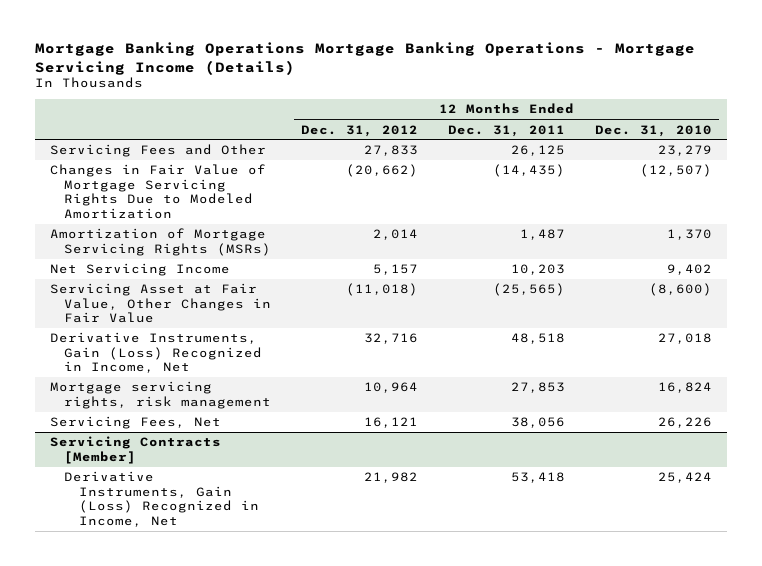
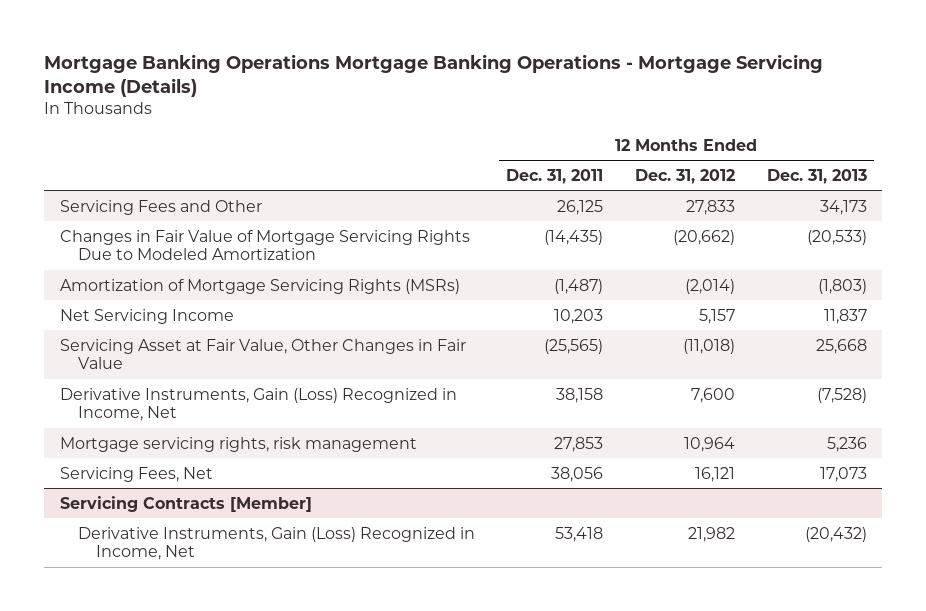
[595,124,713,137] Dec. 31, 2010 -> none
none -> [766,168,867,184] Dec. 31, 2013
[373,229,419,241] 2,014 -> [684,278,735,294] (2,014)
[520,229,566,241] 1,487 -> [554,278,604,294] (1,487)
[364,333,419,345] 32,716 -> [690,387,735,403] 7,600
[511,333,566,345] 48,518 -> [556,387,604,403] 38,158

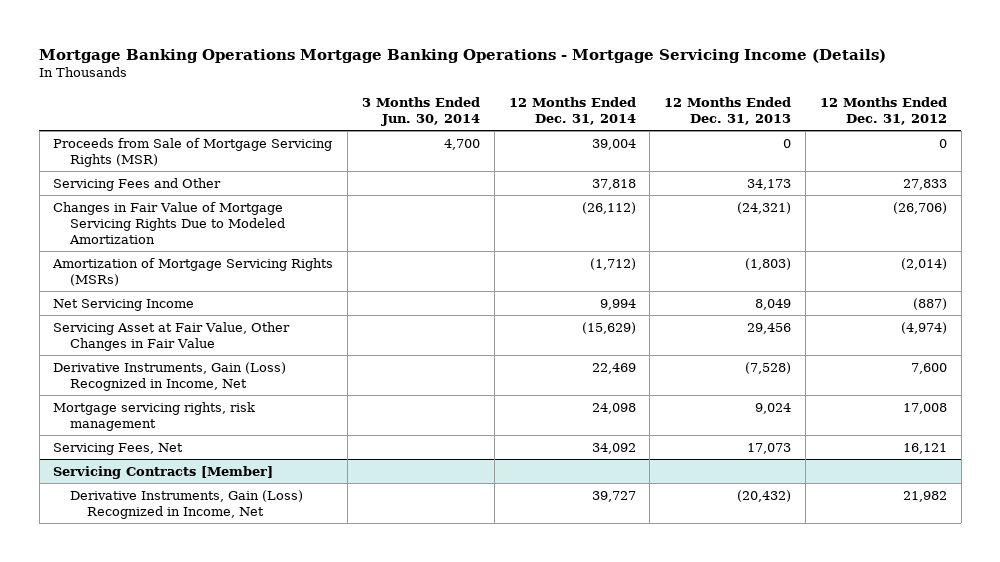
[506,168,604,184] Dec. 31, 2011 -> none
none -> [362,97,481,127] 3 Months Ended Jun. 30, 2014
none -> [508,97,636,126] 12 Months Ended Dec. 31, 2014
none -> [53,137,333,167] Proceeds from Sale of Mortgage Servicing Rights (MSR)
[672,229,735,245] (20,662) -> [892,201,947,214] (26,706)
[806,229,867,245] (20,533) -> [737,201,792,214] (24,321)
[698,308,735,324] 5,157 -> [912,297,947,310] (887)
[823,308,867,324] 11,837 -> [755,298,792,310] 8,049
[682,338,735,354] (11,018) -> [900,321,947,334] (4,974)
[815,338,867,354] 25,668 -> [747,322,792,334] 29,456
[683,436,735,452] 10,964 -> [902,402,947,414] 17,008
[826,436,867,452] 5,236 -> [755,402,792,414] 9,024

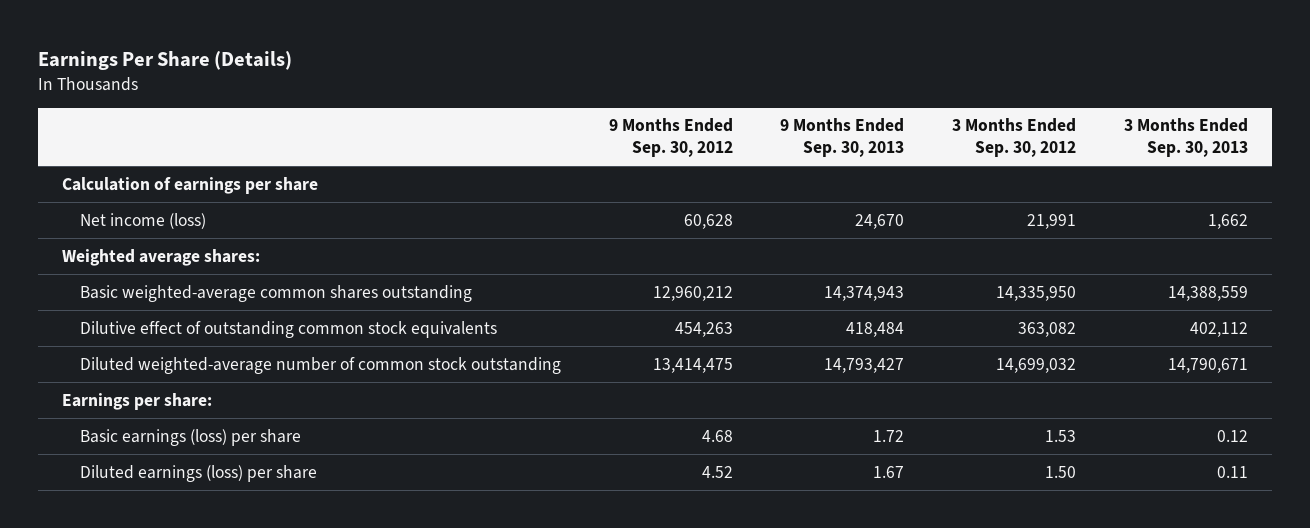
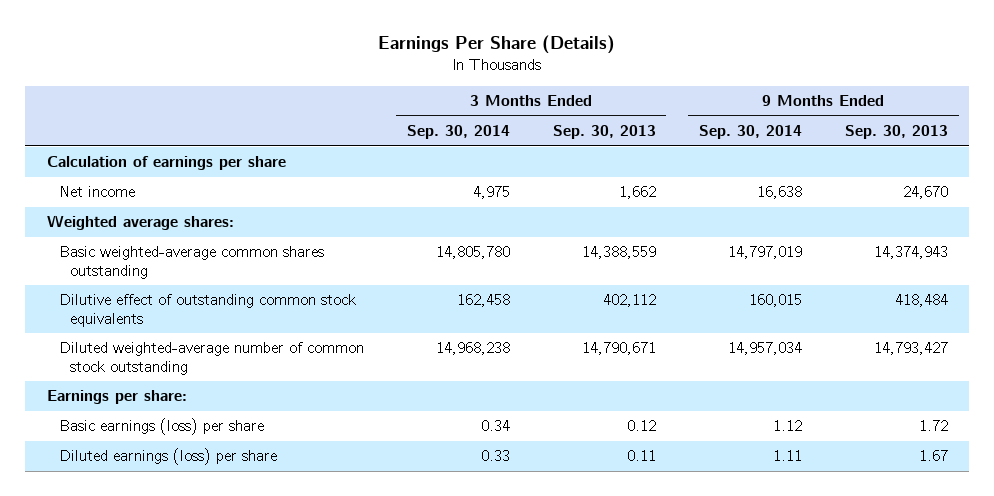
[608,118,733,158] 9 Months Ended Sep. 30, 2012 -> none
[952,118,1077,158] 3 Months Ended Sep. 30, 2012 -> none
none -> [406,124,510,139] Sep. 30, 2014
none -> [698,124,802,139] Sep. 30, 2014
[79,212,206,229] Net income (loss) -> [58,186,135,198] Net income

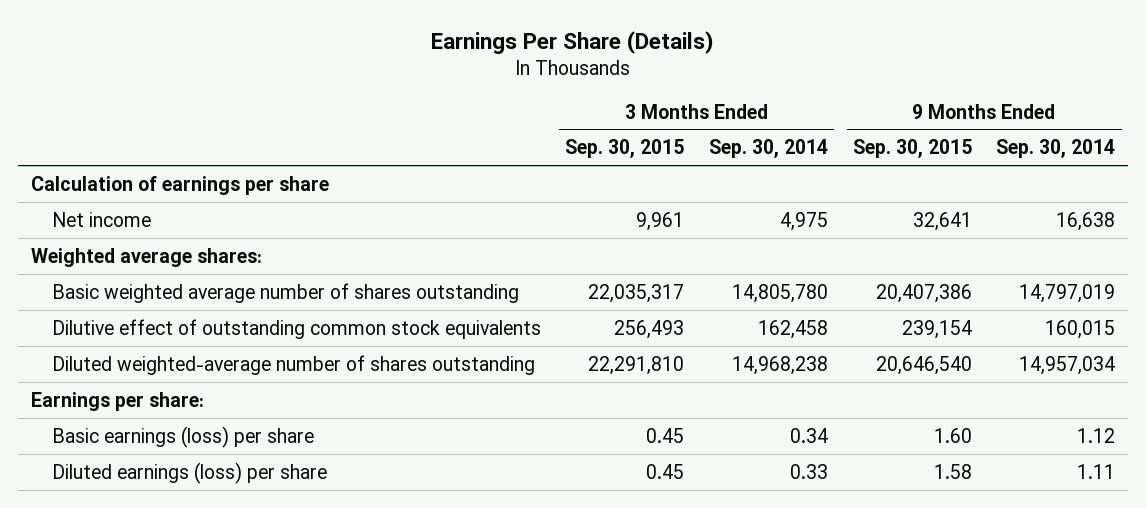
[552,124,656,139] Sep. 30, 2013 -> none
[844,124,948,139] Sep. 30, 2013 -> none
none -> [565,139,685,159] Sep. 30, 2015
none -> [852,139,972,159] Sep. 30, 2015
[58,246,324,279] Basic weighted-average common shares outstanding -> [51,282,519,303] Basic weighted average number of shares outstanding
[58,342,364,375] Diluted weighted-average number of common stock outstanding -> [51,354,535,375] Diluted weighted-average number of shares outstanding

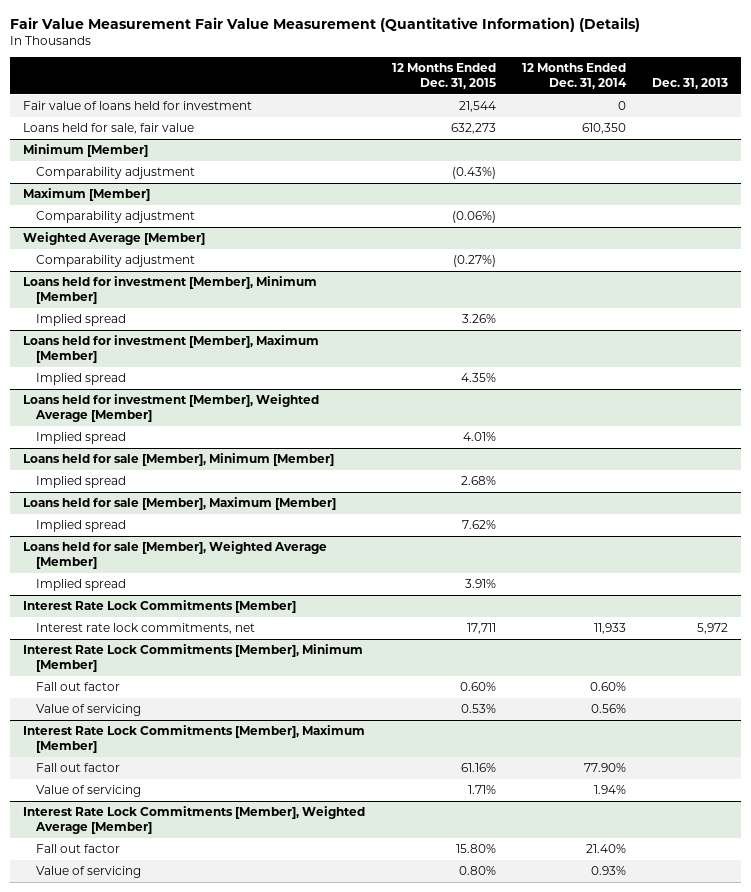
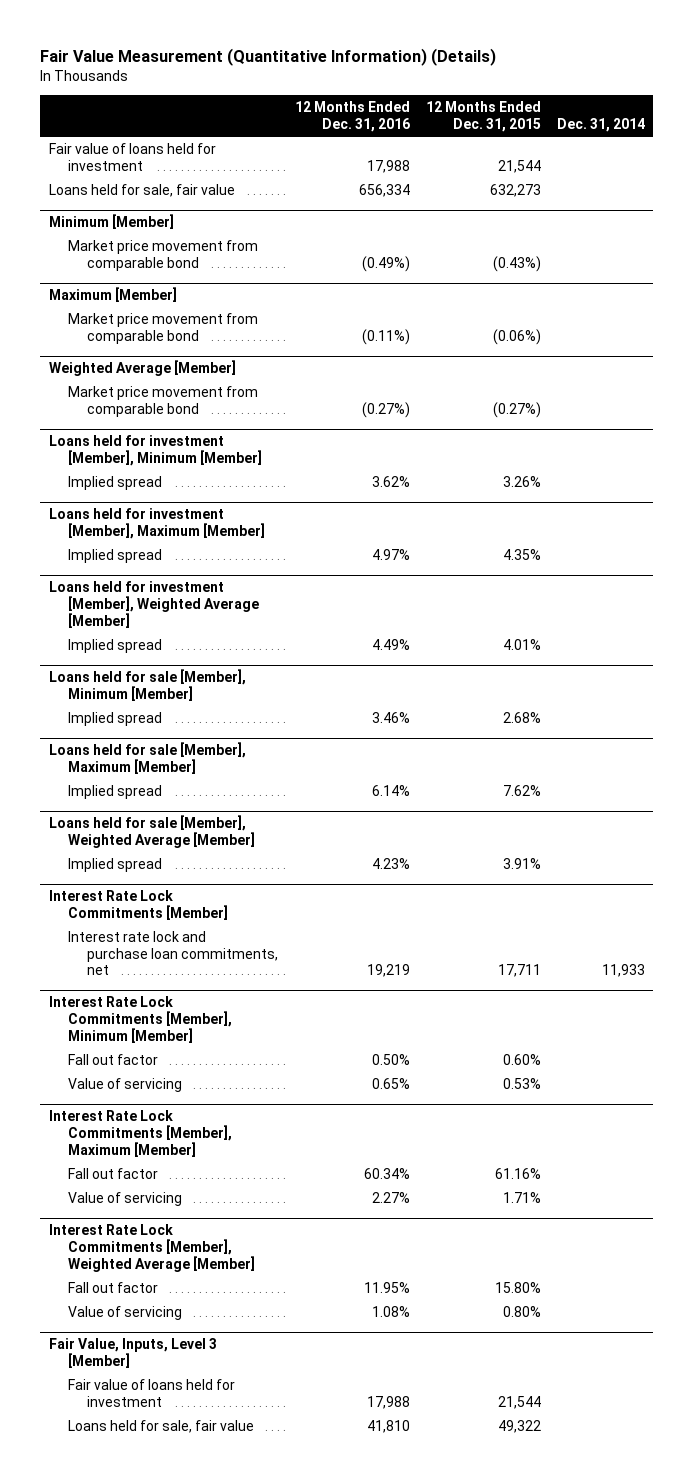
[9,16,640,32] Fair Value Measurement Fair Value Measurement (Quantitative Information) (Details) -> [40,48,497,67] Fair Value Measurement (Quantitative Information) (Details)
[521,63,627,89] 12 Months Ended Dec. 31, 2014 -> none
[652,77,729,89] Dec. 31, 2013 -> none
none -> [294,101,410,133] 12 Months Ended Dec. 31, 2016
none -> [557,118,646,133] Dec. 31, 2014
[36,167,196,180] Comparability adjustment -> [67,239,258,271] Market price movement from comparable bond
[36,211,196,224] Comparability adjustment -> [67,312,258,344] Market price movement from comparable bond
[36,255,196,268] Comparability adjustment -> [67,385,258,417] Market price movement from comparable bond
[36,623,256,635] Interest rate lock commitments, net -> [67,930,279,976] Interest rate lock and purchase loan commitments, net
none -> [48,1338,217,1369] Fair Value, Inputs, Level 3 [Member]
none -> [67,1378,235,1407] Fair value of loans held for investment
none -> [67,1419,254,1433] Loans held for sale, fair value

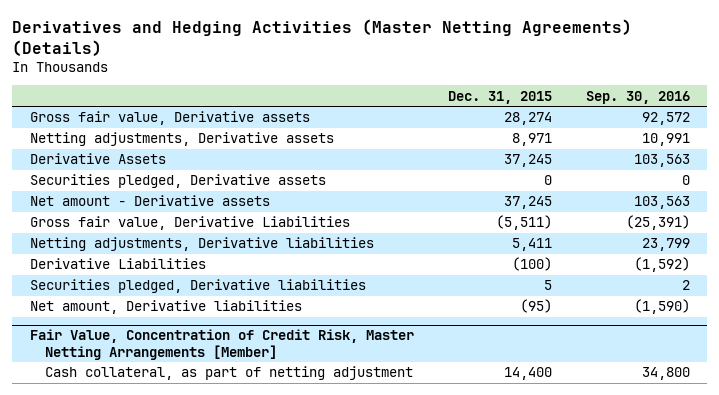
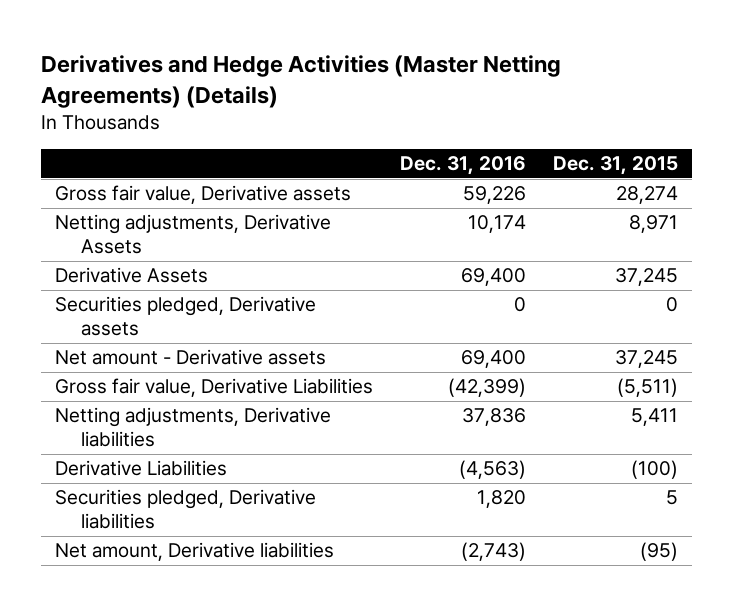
[12,19,633,56] Derivatives and Hedging Activities (Master Netting Agreements) (Details) -> [41,55,562,108] Derivatives and Hedge Activities (Master Netting Agreements) (Details)
[585,90,690,104] Sep. 30, 2016 -> none
none -> [400,156,527,176] Dec. 31, 2016
[29,132,334,147] Netting adjustments, Derivative assets -> [55,214,332,255] Netting adjustments, Derivative Assets
[29,329,414,360] Fair Value, Concentration of Credit Risk, Master Netting Arrangements [Member] -> none
[45,366,414,381] Cash collateral, as part of netting adjustment -> none

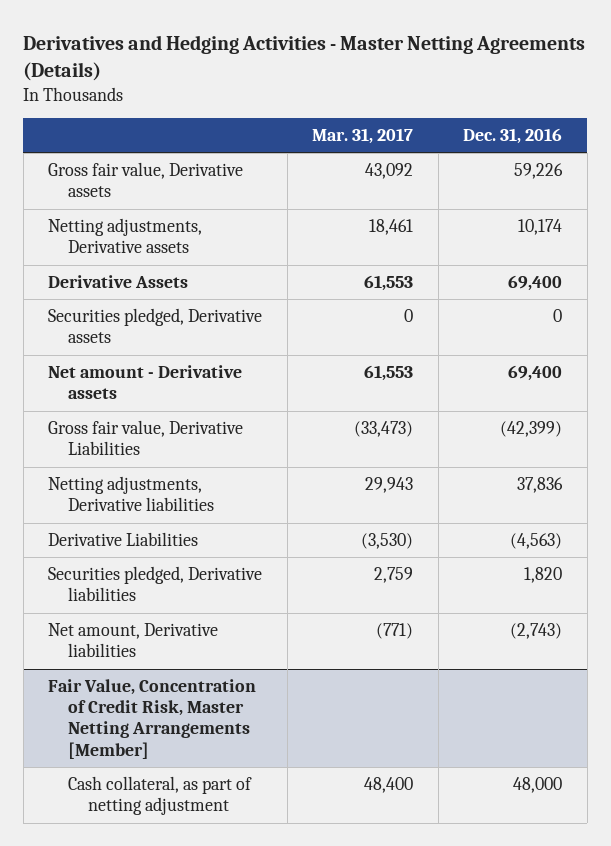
[41,55,562,108] Derivatives and Hedge Activities (Master Netting Agreements) (Details) -> [23,35,586,82] Derivatives and Hedging Activities - Master Netting Agreements (Details)
[553,156,679,176] Dec. 31, 2015 -> none
none -> [312,127,414,144] Mar. 31, 2017
[55,214,332,255] Netting adjustments, Derivative Assets -> [48,218,203,254] Netting adjustments, Derivative assets
none -> [48,679,257,759] Fair Value, Concentration of Credit Risk, Master Netting Arrangements [Member]
none -> [68,776,253,816] Cash collateral, as part of netting adjustment

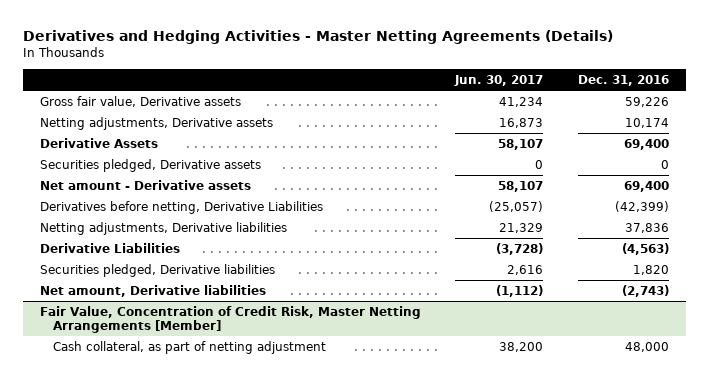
[312,127,414,144] Mar. 31, 2017 -> none
none -> [454,74,544,86] Jun. 30, 2017
[48,420,244,456] Gross fair value, Derivative Liabilities -> [39,200,323,214] Derivatives before netting, Derivative Liabilities

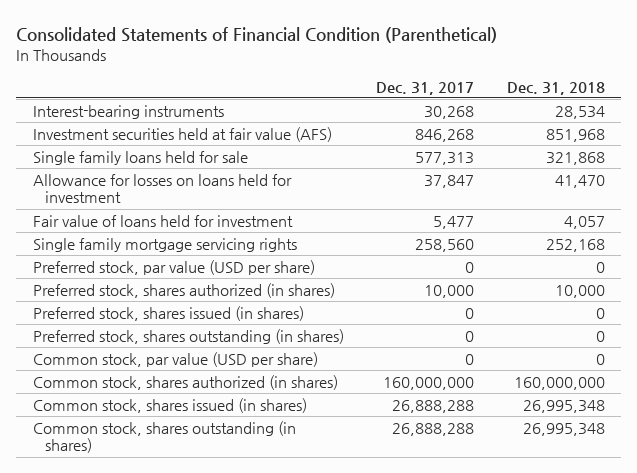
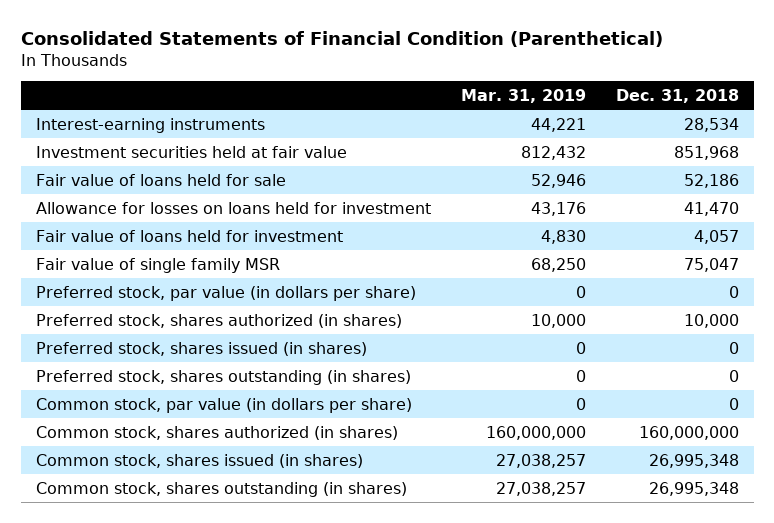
[376,81,475,95] Dec. 31, 2017 -> none
none -> [460,89,586,104] Mar. 31, 2019
[32,104,224,119] Interest-bearing instruments -> [35,117,265,133] Interest-earning instruments
[32,126,332,142] Investment securities held at fair value (AFS) -> [35,145,347,158] Investment securities held at fair value
[32,150,248,165] Single family loans held for sale -> [35,173,286,186] Fair value of loans held for sale
[545,151,605,165] 321,868 -> [683,173,739,188] 52,186
[32,237,297,252] Single family mortgage servicing rights -> [35,257,280,273] Fair value of single family MSR
[545,238,605,252] 252,168 -> [683,257,739,272] 75,047
[32,259,315,275] Preferred stock, par value (USD per share) -> [35,285,416,301] Preferred stock, par value (in dollars per share)
[32,351,318,367] Common stock, par value (USD per share) -> [35,397,412,413] Common stock, par value (in dollars per share)

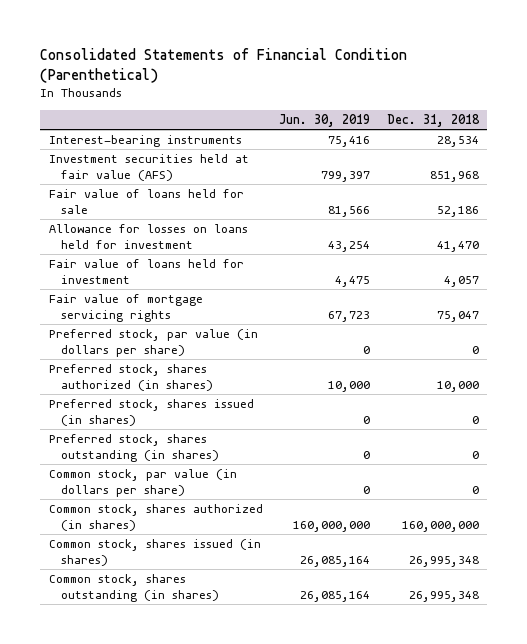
[460,89,586,104] Mar. 31, 2019 -> none
none -> [279,113,371,127] Jun. 30, 2019
[35,117,265,133] Interest-earning instruments -> [48,135,242,148] Interest-bearing instruments
[35,145,347,158] Investment securities held at fair value -> [48,154,249,181] Investment securities held at fair value (AFS)
[35,257,280,273] Fair value of single family MSR -> [48,294,203,322] Fair value of mortgage servicing rights

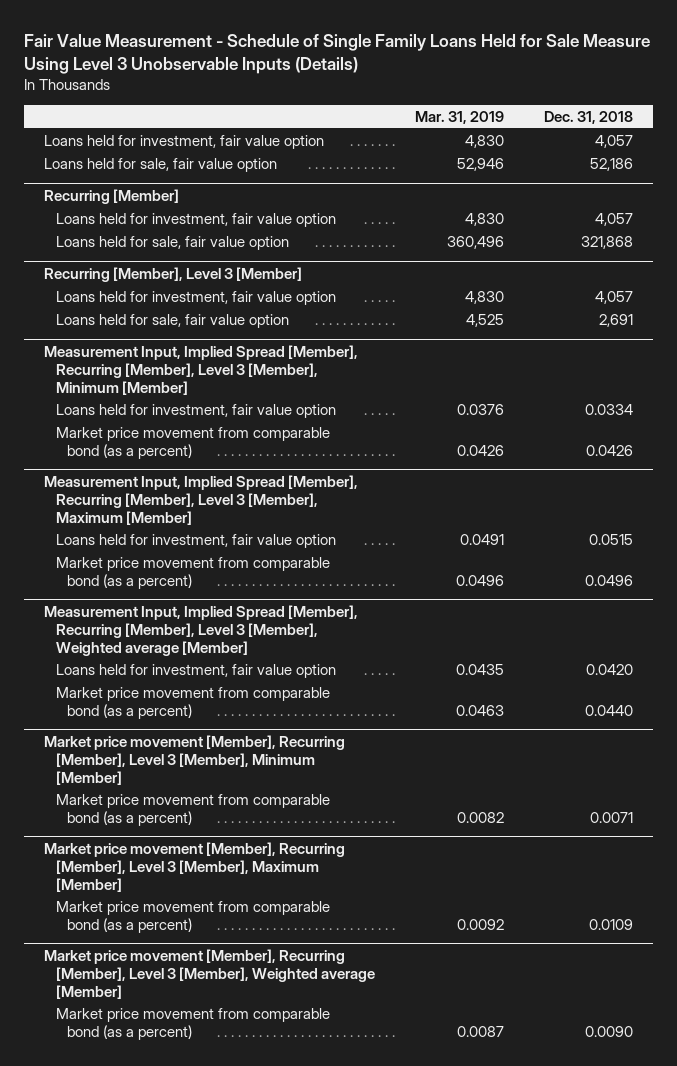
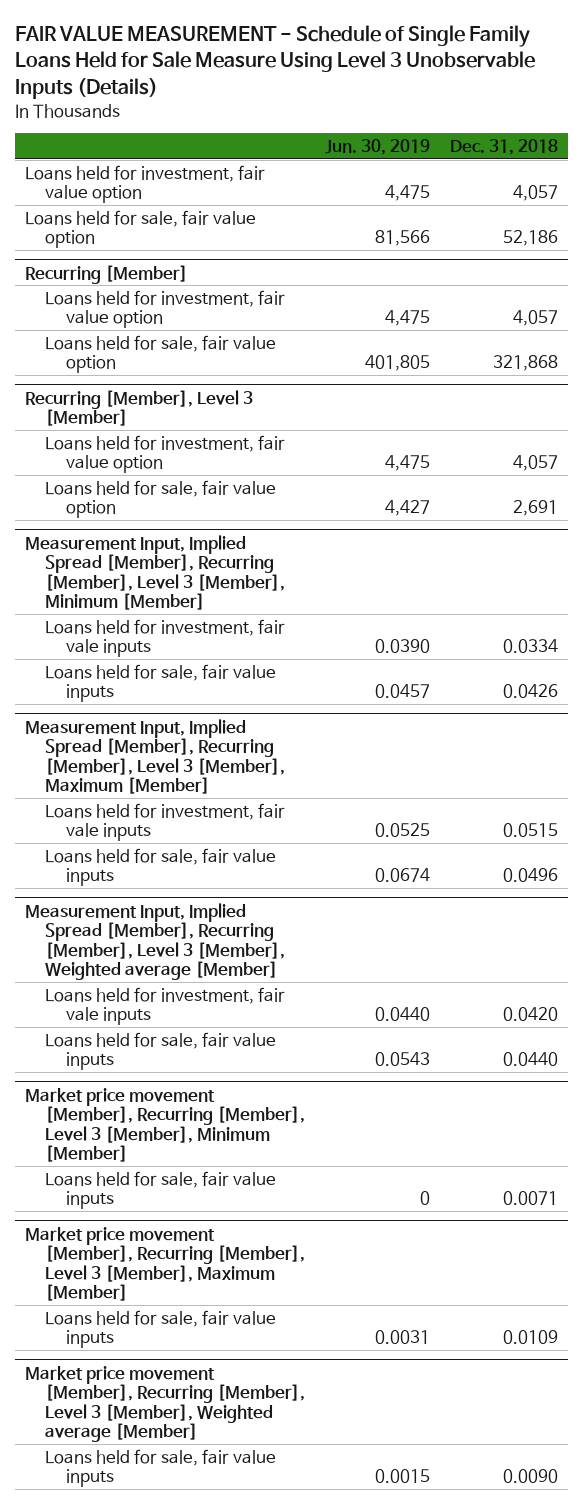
[24,34,651,75] Fair Value Measurement - Schedule of Single Family Loans Held for Sale Measure Using Level 3 Unobservable Inputs (Details) -> [14,25,535,99] FAIR VALUE MEASUREMENT - Schedule of Single Family Loans Held for Sale Measure Using Level 3 Unobservable Inputs (Details)
[414,110,504,124] Mar. 31, 2019 -> none
none -> [325,139,431,156] Jun. 30, 2019
[55,403,336,418] Loans held for investment, fair value option -> [45,618,286,658] Loans held for investment, fair vale inputs
[55,426,330,459] Market price movement from comparable bond (as a percent) -> [45,663,277,703] Loans held for sale, fair value inputs
[55,533,336,548] Loans held for investment, fair value option -> [45,802,286,842] Loans held for investment, fair vale inputs
[55,556,330,589] Market price movement from comparable bond (as a percent) -> [45,847,277,887] Loans held for sale, fair value inputs
[55,663,336,678] Loans held for investment, fair value option -> [45,986,286,1026] Loans held for investment, fair vale inputs
[55,686,330,719] Market price movement from comparable bond (as a percent) -> [45,1031,277,1071] Loans held for sale, fair value inputs
[55,793,330,826] Market price movement from comparable bond (as a percent) -> [45,1170,277,1210] Loans held for sale, fair value inputs
[55,900,330,933] Market price movement from comparable bond (as a percent) -> [45,1309,277,1349] Loans held for sale, fair value inputs
[55,1007,330,1040] Market price movement from comparable bond (as a percent) -> [45,1448,277,1488] Loans held for sale, fair value inputs

